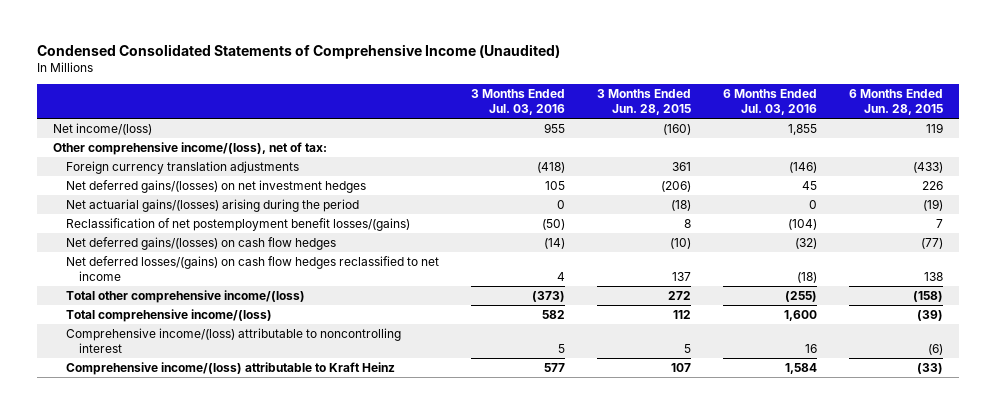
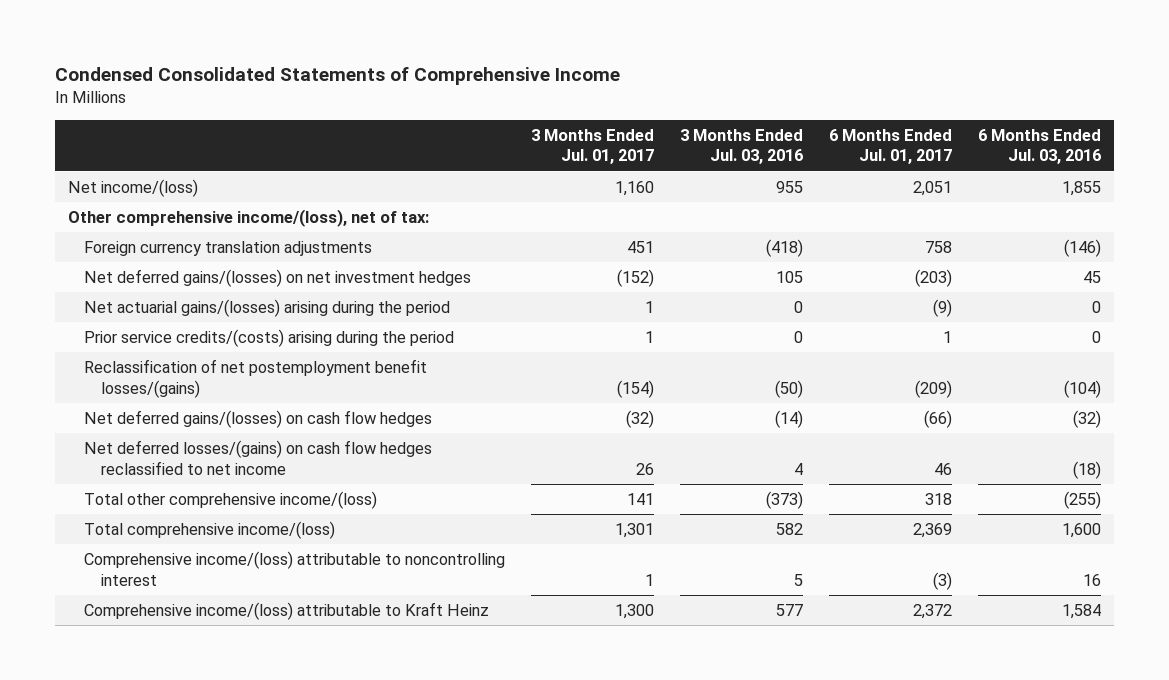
[37,43,561,59] Condensed Consolidated Statements of Comprehensive Income (Unaudited) -> [54,66,620,85] Condensed Consolidated Statements of Comprehensive Income
[597,89,692,115] 3 Months Ended Jun. 28, 2015 -> none
[848,89,943,115] 6 Months Ended Jun. 28, 2015 -> none
none -> [531,128,655,165] 3 Months Ended Jul. 01, 2017
none -> [829,128,953,165] 6 Months Ended Jul. 01, 2017
none -> [84,329,455,348] Prior service credits/(costs) arising during the period

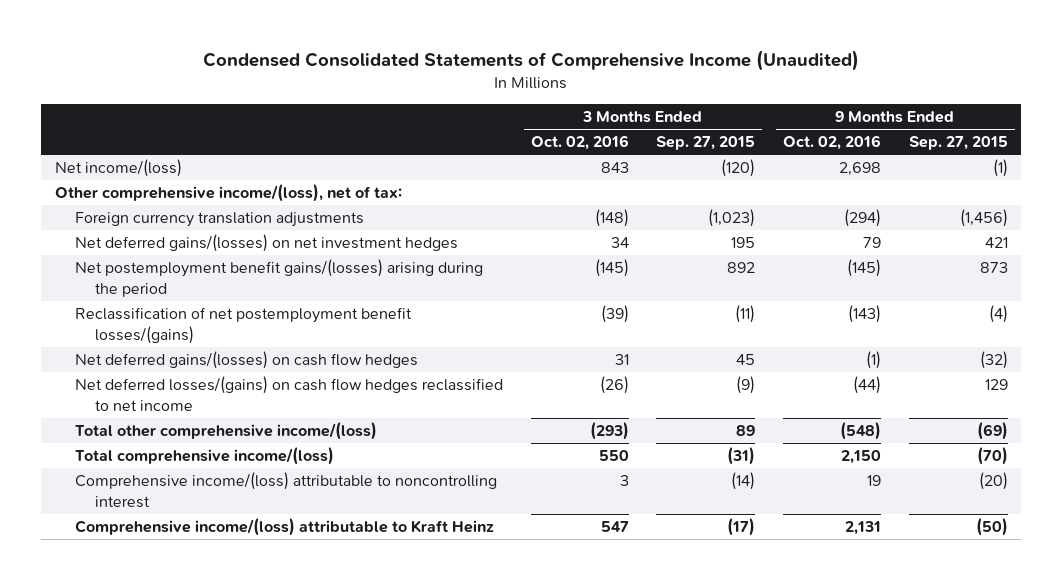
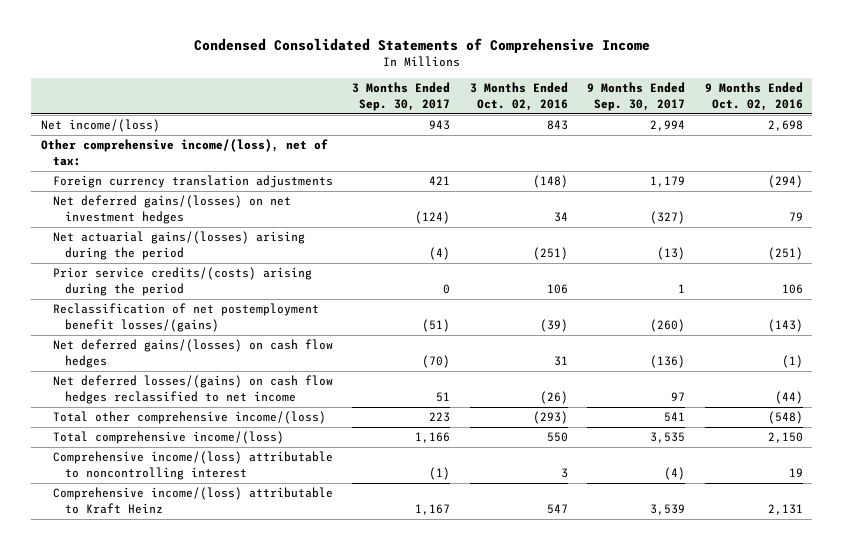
[203,49,860,71] Condensed Consolidated Statements of Comprehensive Income (Unaudited) -> [193,37,650,53] Condensed Consolidated Statements of Comprehensive Income
[656,136,756,151] Sep. 27, 2015 -> none
[908,136,1008,151] Sep. 27, 2015 -> none
none -> [352,82,451,111] 3 Months Ended Sep. 30, 2017
none -> [587,82,686,111] 9 Months Ended Sep. 30, 2017
[75,259,484,297] Net postemployment benefit gains/(losses) arising during the period -> [52,231,305,260] Net actuarial gains/(losses) arising during the period
[594,259,629,278] (145) -> [532,246,568,260] (251)
[847,259,882,278] (145) -> [767,246,803,260] (251)
none -> [52,267,312,296] Prior service credits/(costs) arising during the period

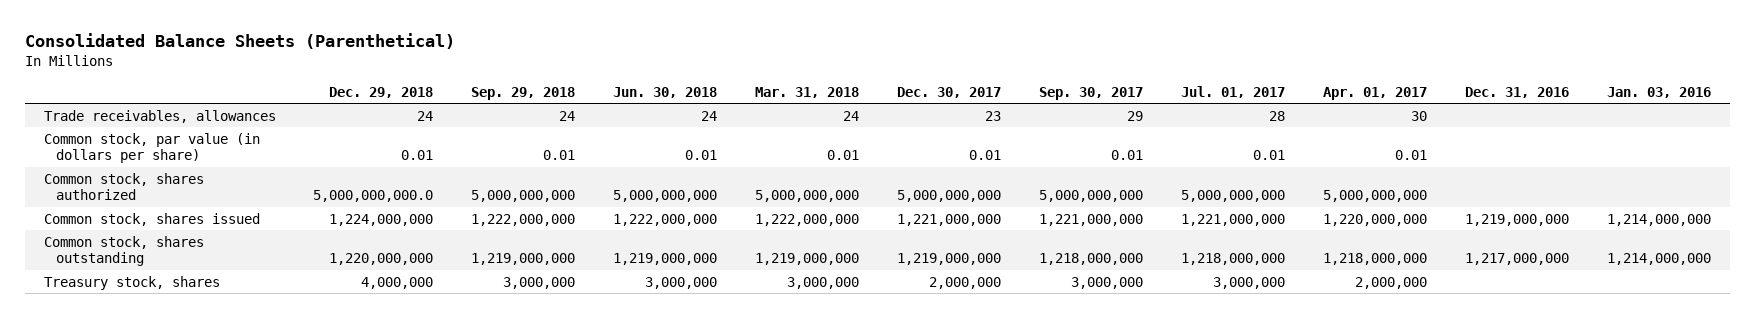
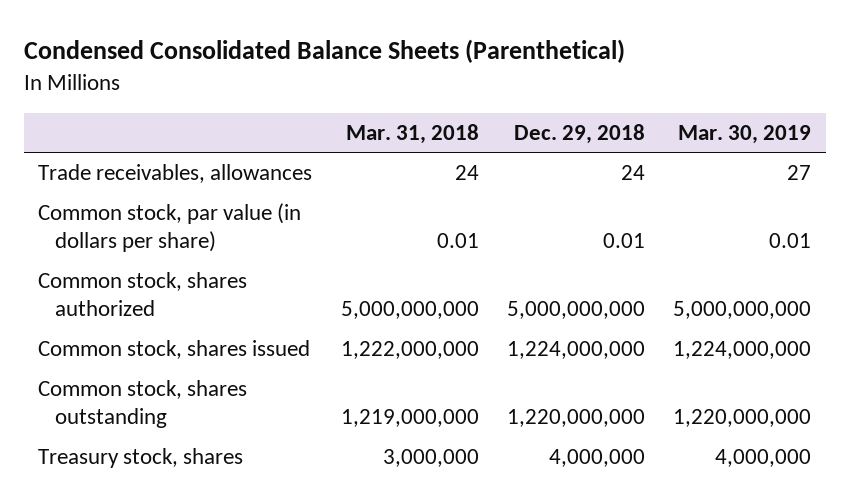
[24,32,455,49] Consolidated Balance Sheets (Parenthetical) -> [23,39,625,64] Condensed Consolidated Balance Sheets (Parenthetical)
[471,86,576,100] Sep. 29, 2018 -> none
[613,86,718,98] Jun. 30, 2018 -> none
[897,86,1002,98] Dec. 30, 2017 -> none
[1039,86,1144,100] Sep. 30, 2017 -> none
[1181,85,1286,98] Jul. 01, 2017 -> none
[1323,86,1428,100] Apr. 01, 2017 -> none
[1465,86,1570,98] Dec. 31, 2016 -> none
[1607,86,1712,98] Jan. 03, 2016 -> none
none -> [678,124,812,144] Mar. 30, 2019
[313,190,434,203] 5,000,000,000.0 -> [506,301,645,320] 5,000,000,000

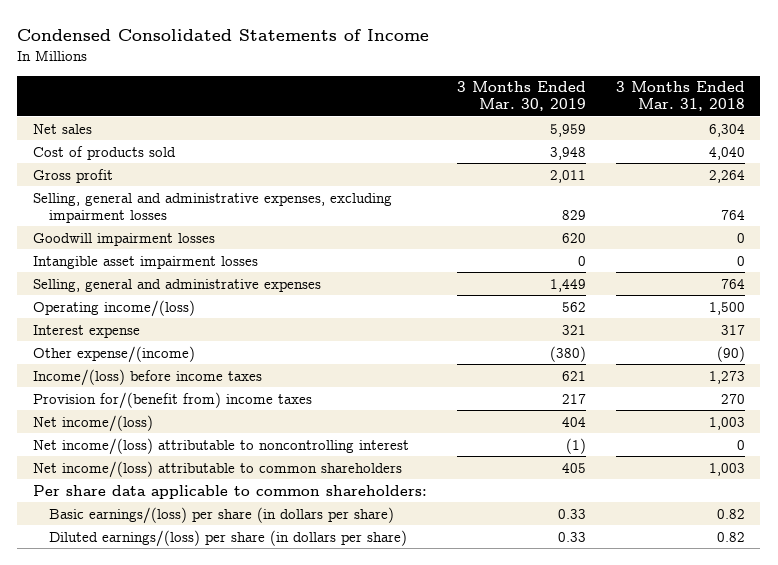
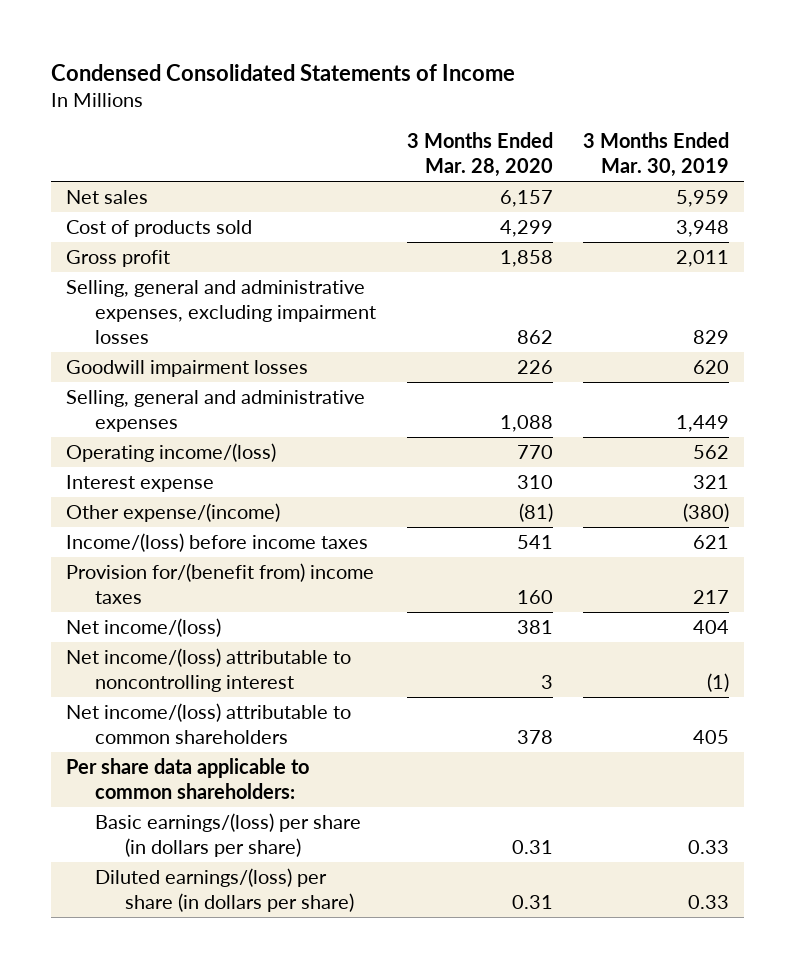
[616,81,746,112] 3 Months Ended Mar. 31, 2018 -> none
none -> [406,132,553,178] 3 Months Ended Mar. 28, 2020
[32,255,258,269] Intangible asset impairment losses -> none

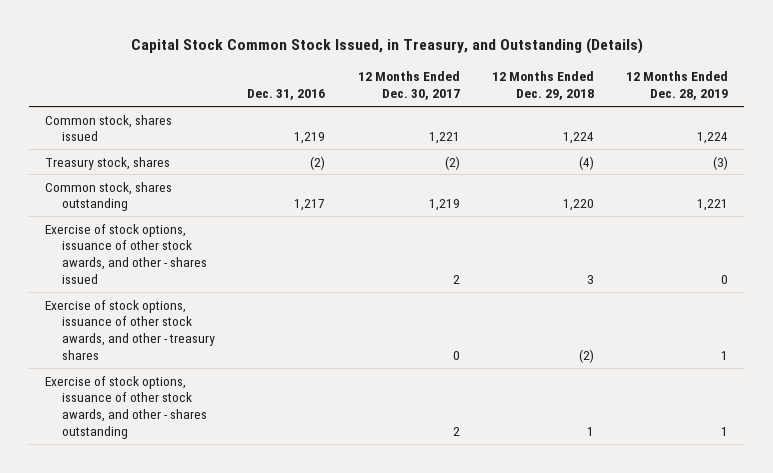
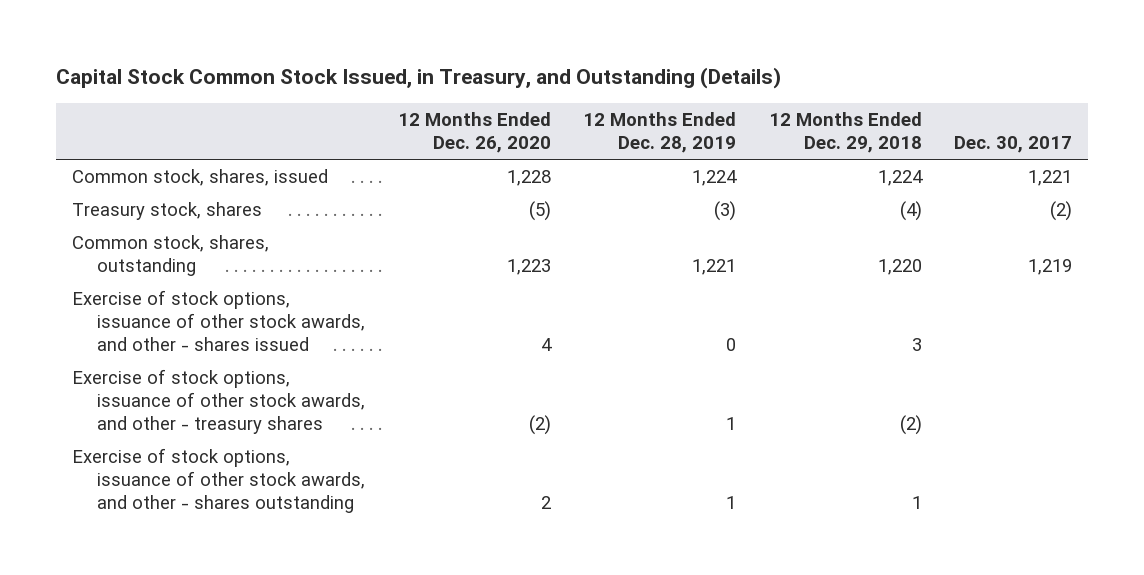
[247,89,326,101] Dec. 31, 2016 -> none
[357,71,460,101] 12 Months Ended Dec. 30, 2017 -> none
none -> [397,111,551,153] 12 Months Ended Dec. 26, 2020
none -> [954,135,1073,153] Dec. 30, 2017
[44,114,172,142] Common stock, shares issued -> [71,169,328,187] Common stock, shares, issued
[44,181,172,212] Common stock, shares outstanding -> [71,235,269,277] Common stock, shares, outstanding

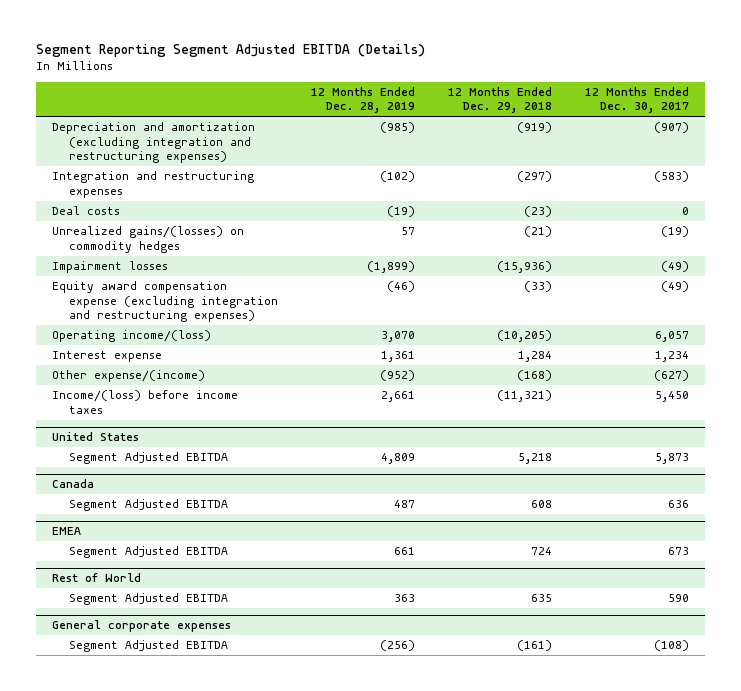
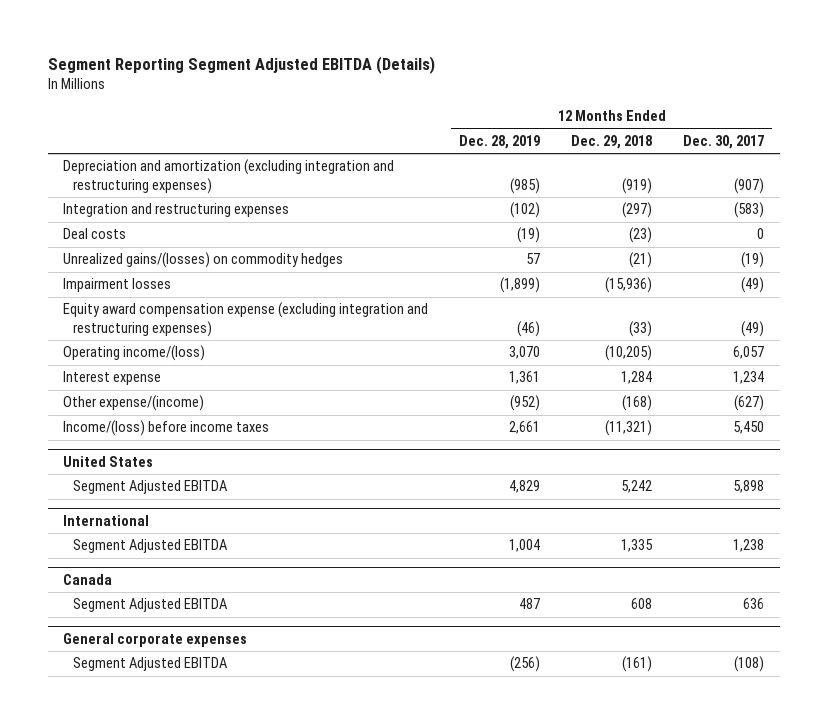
[380,452,415,464] 4,809 -> [509,480,541,494] 4,829
[517,452,552,464] 5,218 -> [621,480,653,494] 5,242
[654,452,689,464] 5,873 -> [733,480,765,494] 5,898
none -> [63,514,150,526] International
none -> [73,539,229,554] Segment Adjusted EBITDA
[52,527,82,536] EMEA -> none
[68,545,228,558] Segment Adjusted EBITDA -> none
[52,573,142,583] Rest of World -> none
[68,592,228,605] Segment Adjusted EBITDA -> none

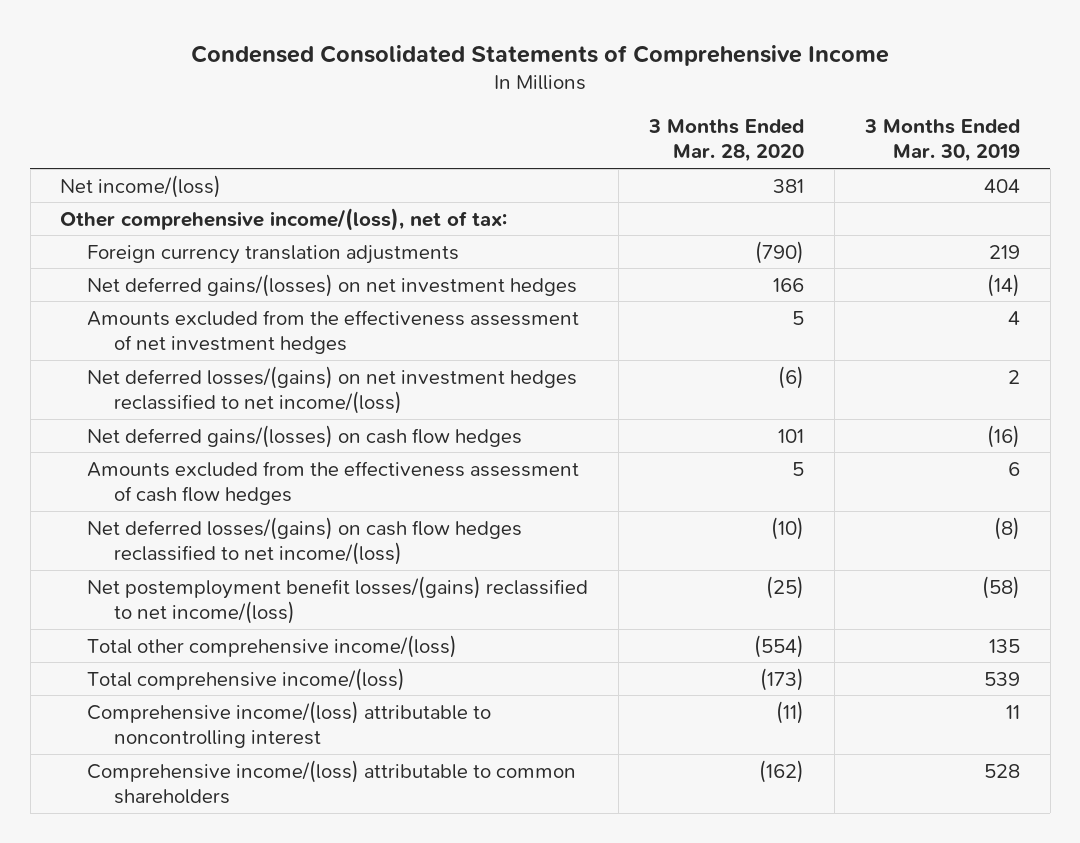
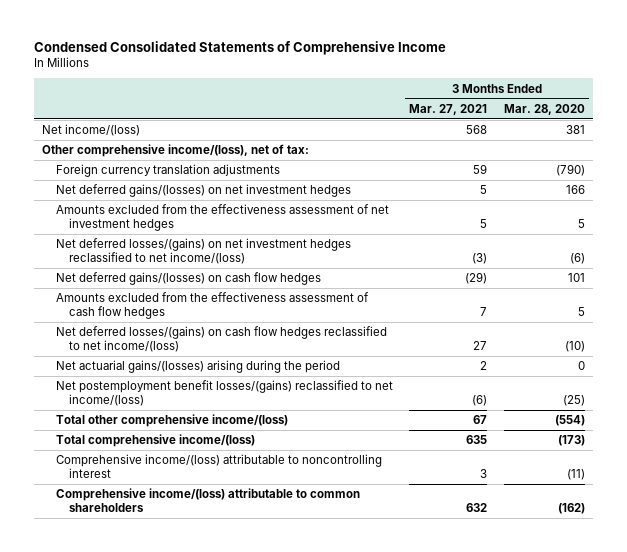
[863,118,1020,163] 3 Months Ended Mar. 30, 2019 -> none
none -> [409,103,488,115] Mar. 27, 2021
none -> [55,360,340,374] Net actuarial gains/(losses) arising during the period

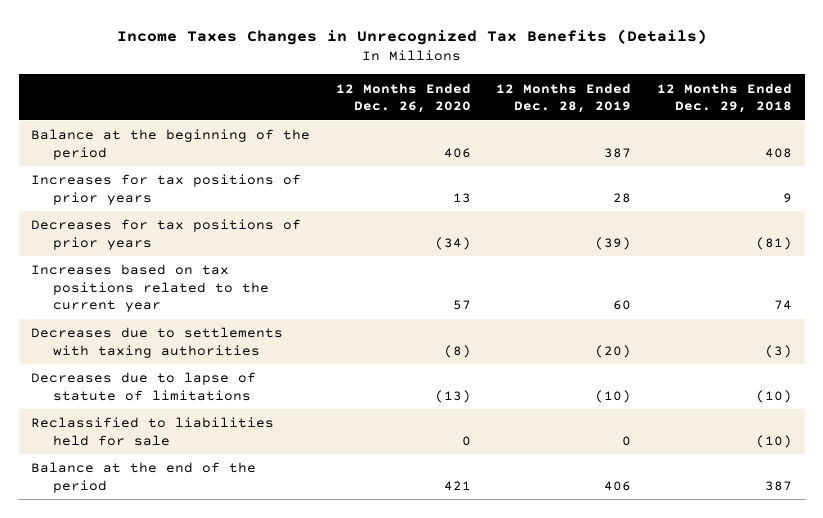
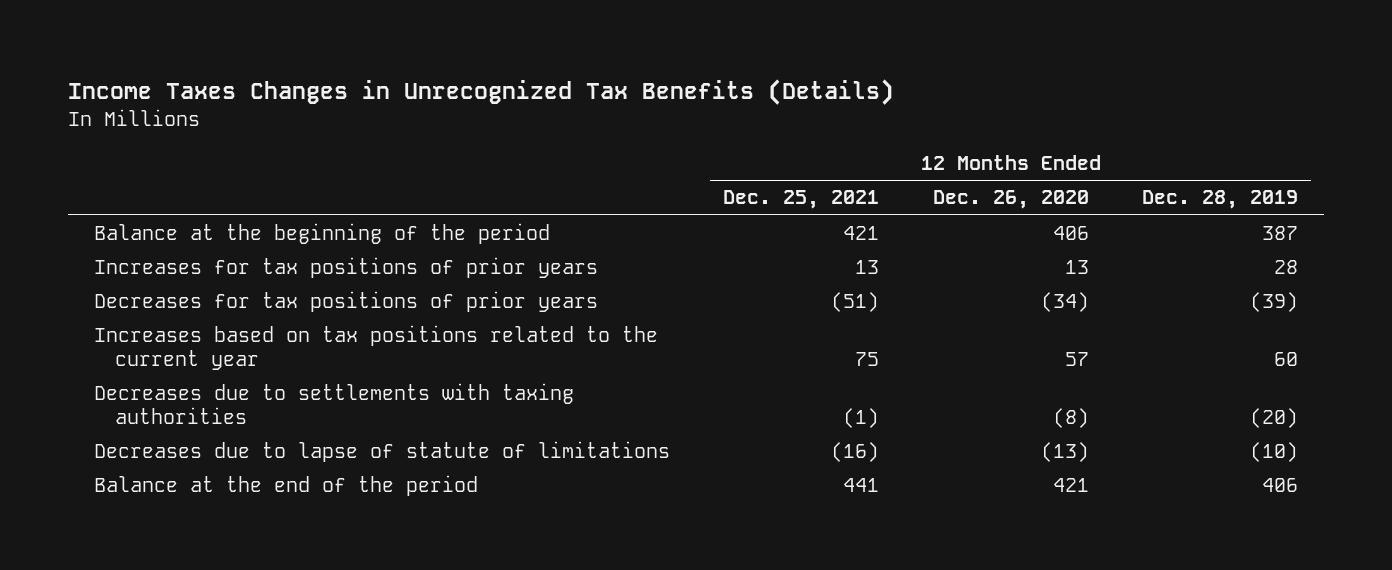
[656,82,792,114] 12 Months Ended Dec. 29, 2018 -> none
none -> [723,190,880,210] Dec. 25, 2021
[31,417,275,446] Reclassified to liabilities held for sale -> none

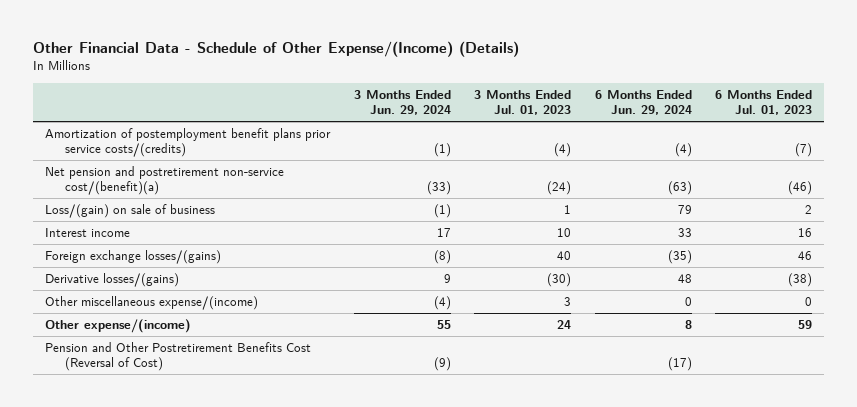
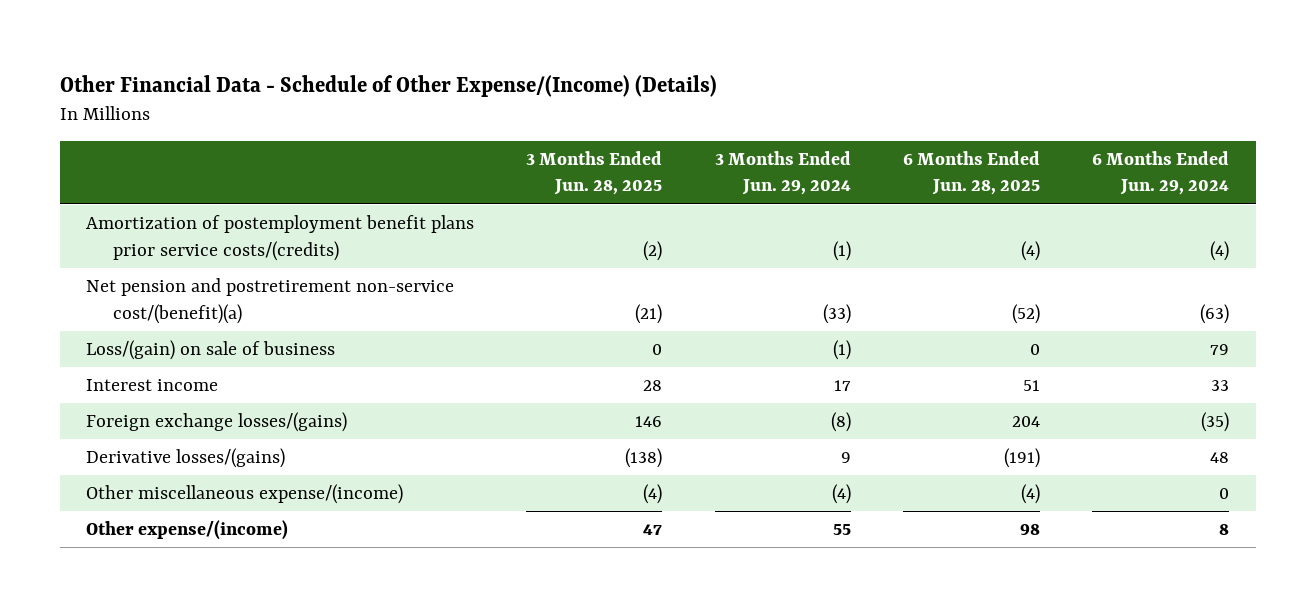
[474,90,572,116] 3 Months Ended Jul. 01, 2023 -> none
[715,90,813,116] 6 Months Ended Jul. 01, 2023 -> none
none -> [526,150,663,196] 3 Months Ended Jun. 28, 2025
none -> [903,150,1041,196] 6 Months Ended Jun. 28, 2025
[45,341,312,372] Pension and Other Postretirement Benefits Cost (Reversal of Cost) -> none

